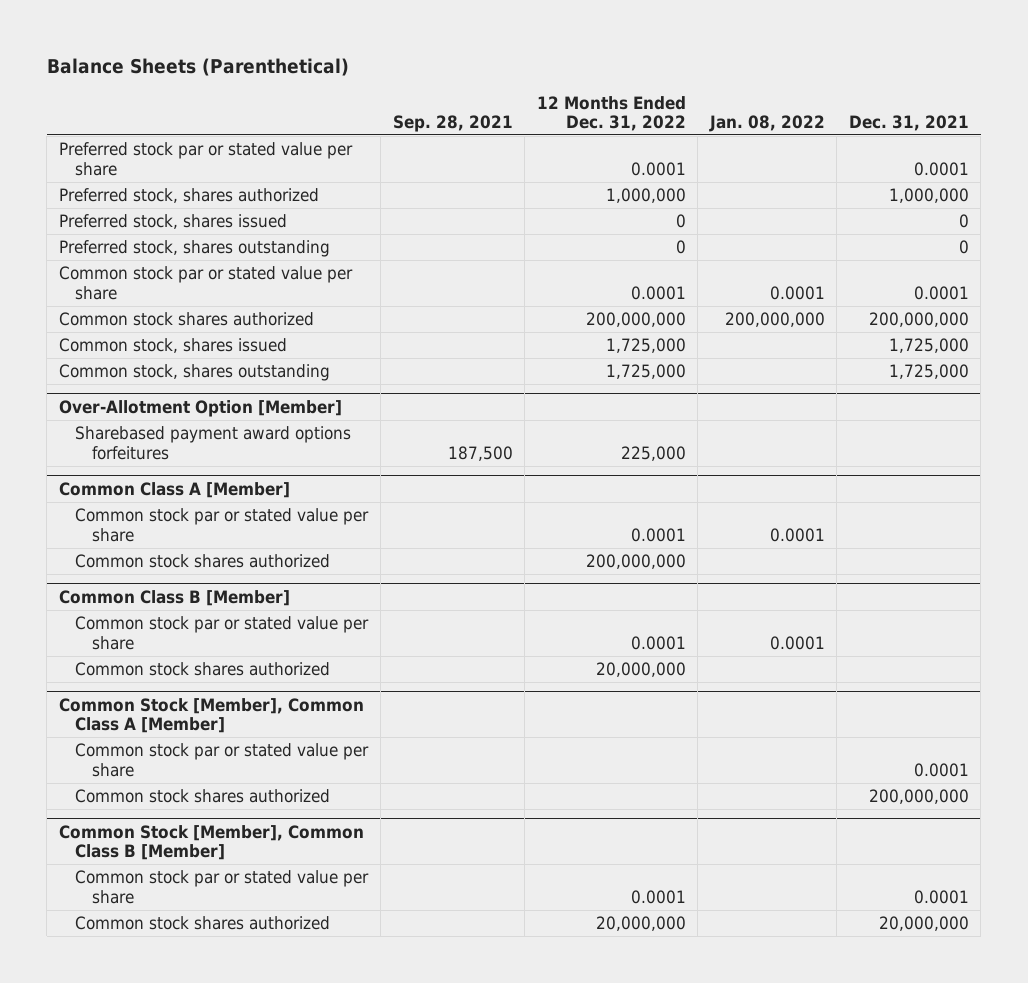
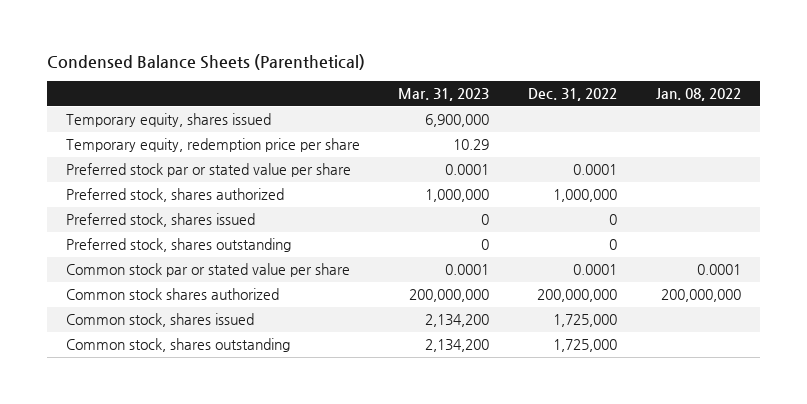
[46,57,349,76] Balance Sheets (Parenthetical) -> [46,54,365,71] Condensed Balance Sheets (Parenthetical)
[392,114,513,132] Sep. 28, 2021 -> none
[536,95,686,131] 12 Months Ended Dec. 31, 2022 -> none
[848,114,969,131] Dec. 31, 2021 -> none
none -> [398,87,490,101] Mar. 31, 2023
none -> [528,87,618,101] Dec. 31, 2022
none -> [65,113,271,128] Temporary equity, shares issued
none -> [65,138,360,153] Temporary equity, redemption price per share
[58,399,342,417] Over-Allotment Option [Member] -> none
[75,426,352,460] Sharebased payment award options forfeitures -> none
[58,481,290,498] Common Class A [Member] -> none
[75,508,370,542] Common stock par or stated value per share -> none
[75,554,331,569] Common stock shares authorized -> none
[58,589,290,606] Common Class B [Member] -> none
[75,616,370,650] Common stock par or stated value per share -> none
[75,662,331,677] Common stock shares authorized -> none
[58,697,364,734] Common Stock [Member], Common Class A [Member] -> none
[75,743,370,777] Common stock par or stated value per share -> none
[75,789,331,804] Common stock shares authorized -> none
[58,824,364,861] Common Stock [Member], Common Class B [Member] -> none
[75,870,370,904] Common stock par or stated value per share -> none
[75,916,331,931] Common stock shares authorized -> none

